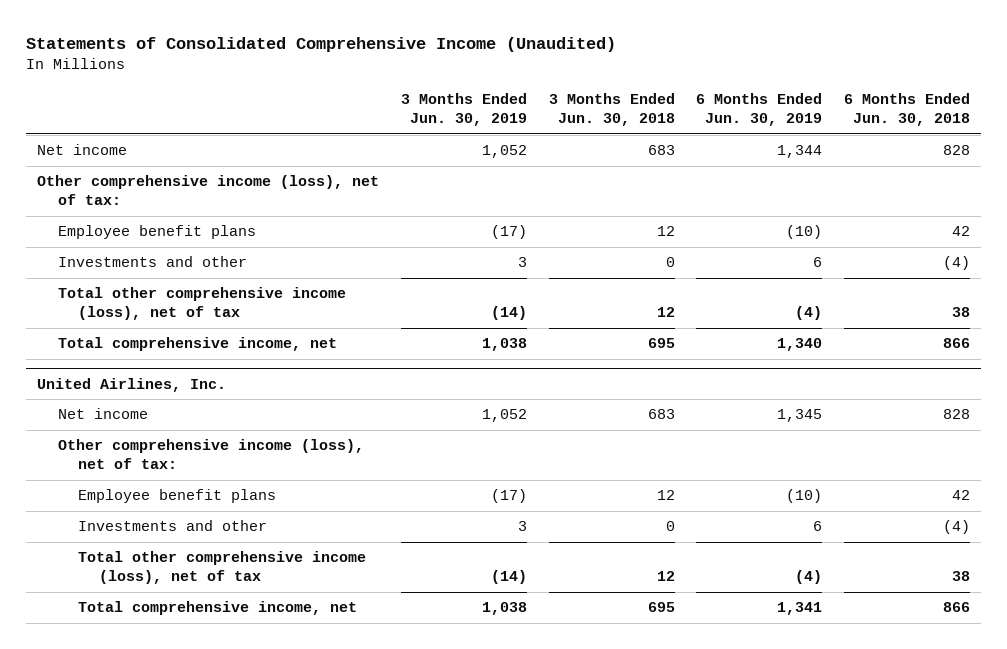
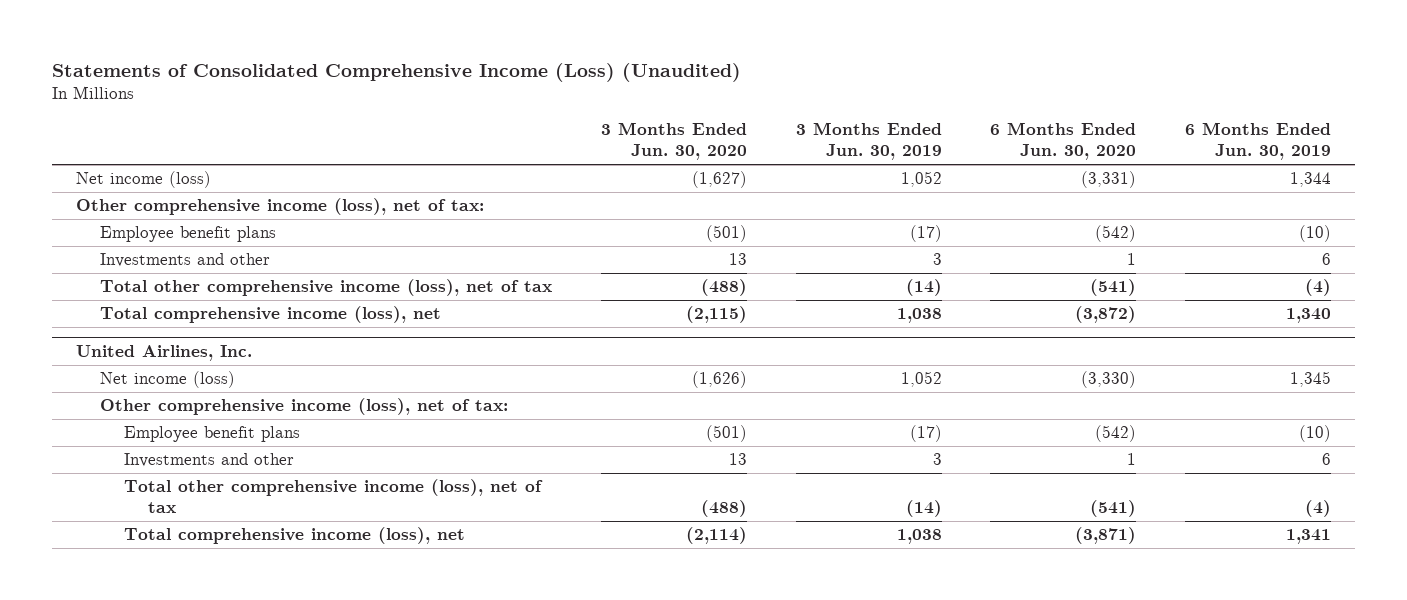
[25,37,616,53] Statements of Consolidated Comprehensive Income (Unaudited) -> [51,63,741,83] Statements of Consolidated Comprehensive Income (Loss) (Unaudited)
[548,93,675,127] 3 Months Ended Jun. 30, 2018 -> none
[844,93,971,127] 6 Months Ended Jun. 30, 2018 -> none
none -> [600,121,747,161] 3 Months Ended Jun. 30, 2020
none -> [990,121,1137,161] 6 Months Ended Jun. 30, 2020
[36,144,127,156] Net income -> [76,171,212,189] Net income (loss)
[57,337,337,352] Total comprehensive income, net -> [100,306,442,324] Total comprehensive income (loss), net
[57,408,148,420] Net income -> [100,371,236,389] Net income (loss)
[78,601,358,616] Total comprehensive income, net -> [123,527,465,545] Total comprehensive income (loss), net

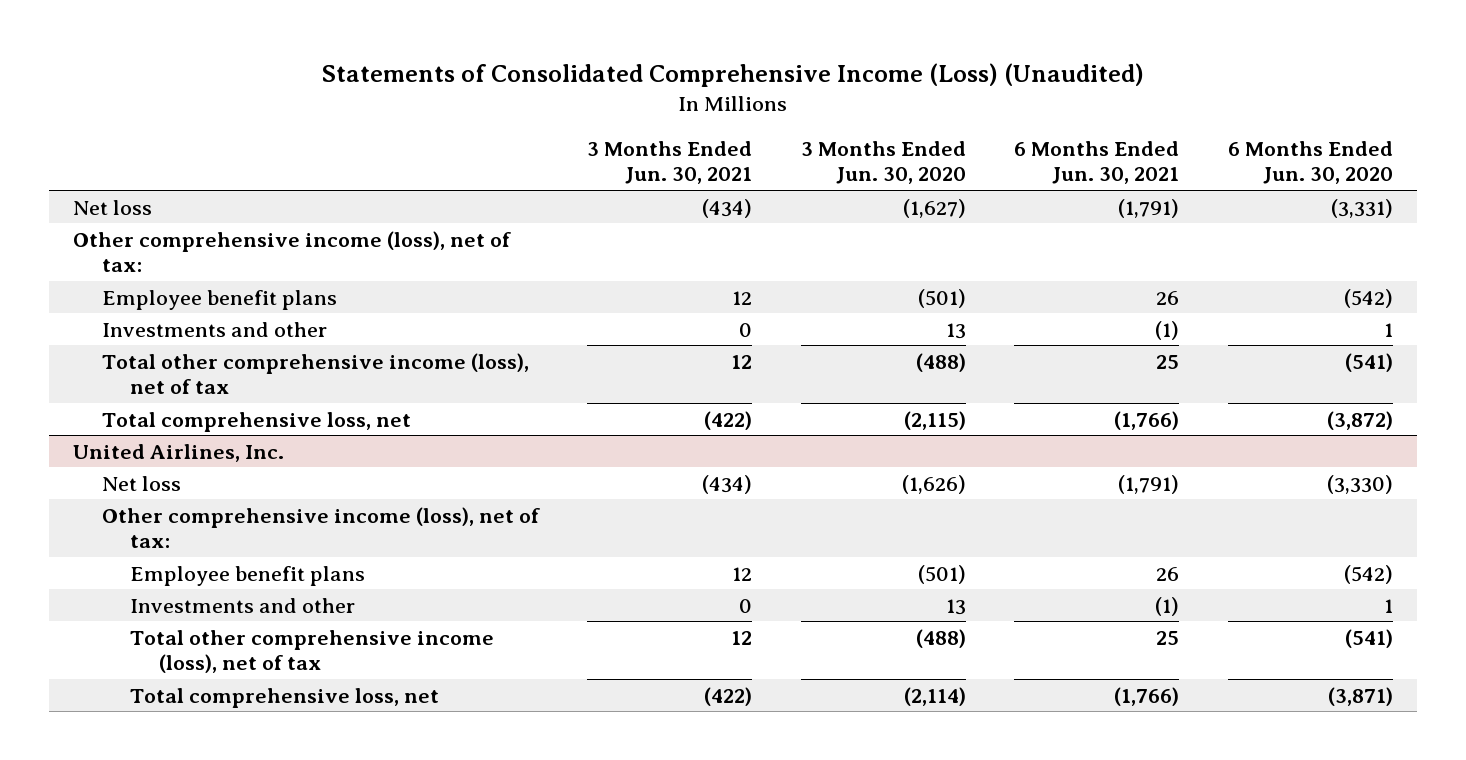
[795,121,942,161] 3 Months Ended Jun. 30, 2019 -> none
[1184,121,1331,161] 6 Months Ended Jun. 30, 2019 -> none
none -> [587,140,753,185] 3 Months Ended Jun. 30, 2021
none -> [1014,140,1180,185] 6 Months Ended Jun. 30, 2021
[76,171,212,189] Net income (loss) -> [73,199,153,215] Net loss
[100,306,442,324] Total comprehensive income (loss), net -> [101,411,411,432] Total comprehensive loss, net
[100,371,236,389] Net income (loss) -> [101,475,181,491] Net loss
[123,527,465,545] Total comprehensive income (loss), net -> [130,687,440,708] Total comprehensive loss, net

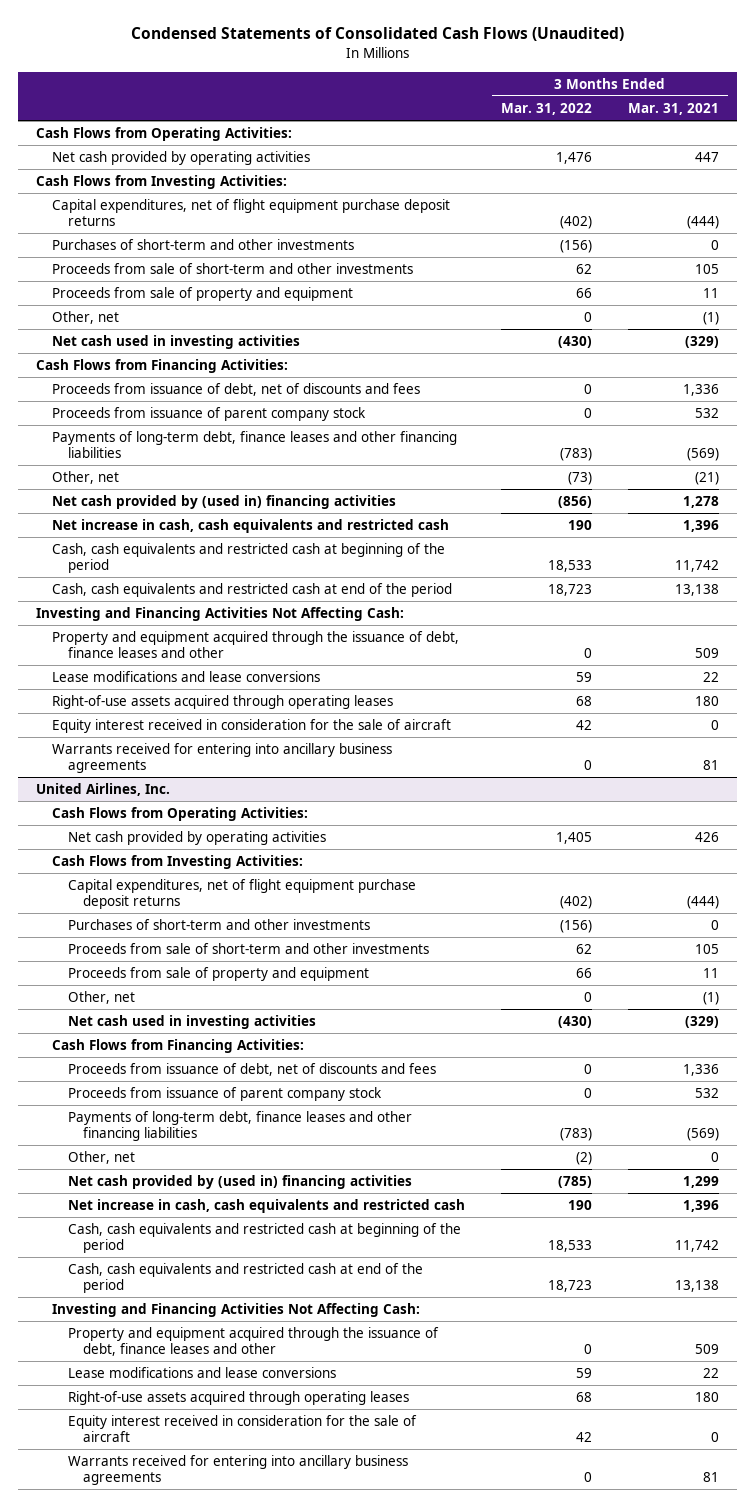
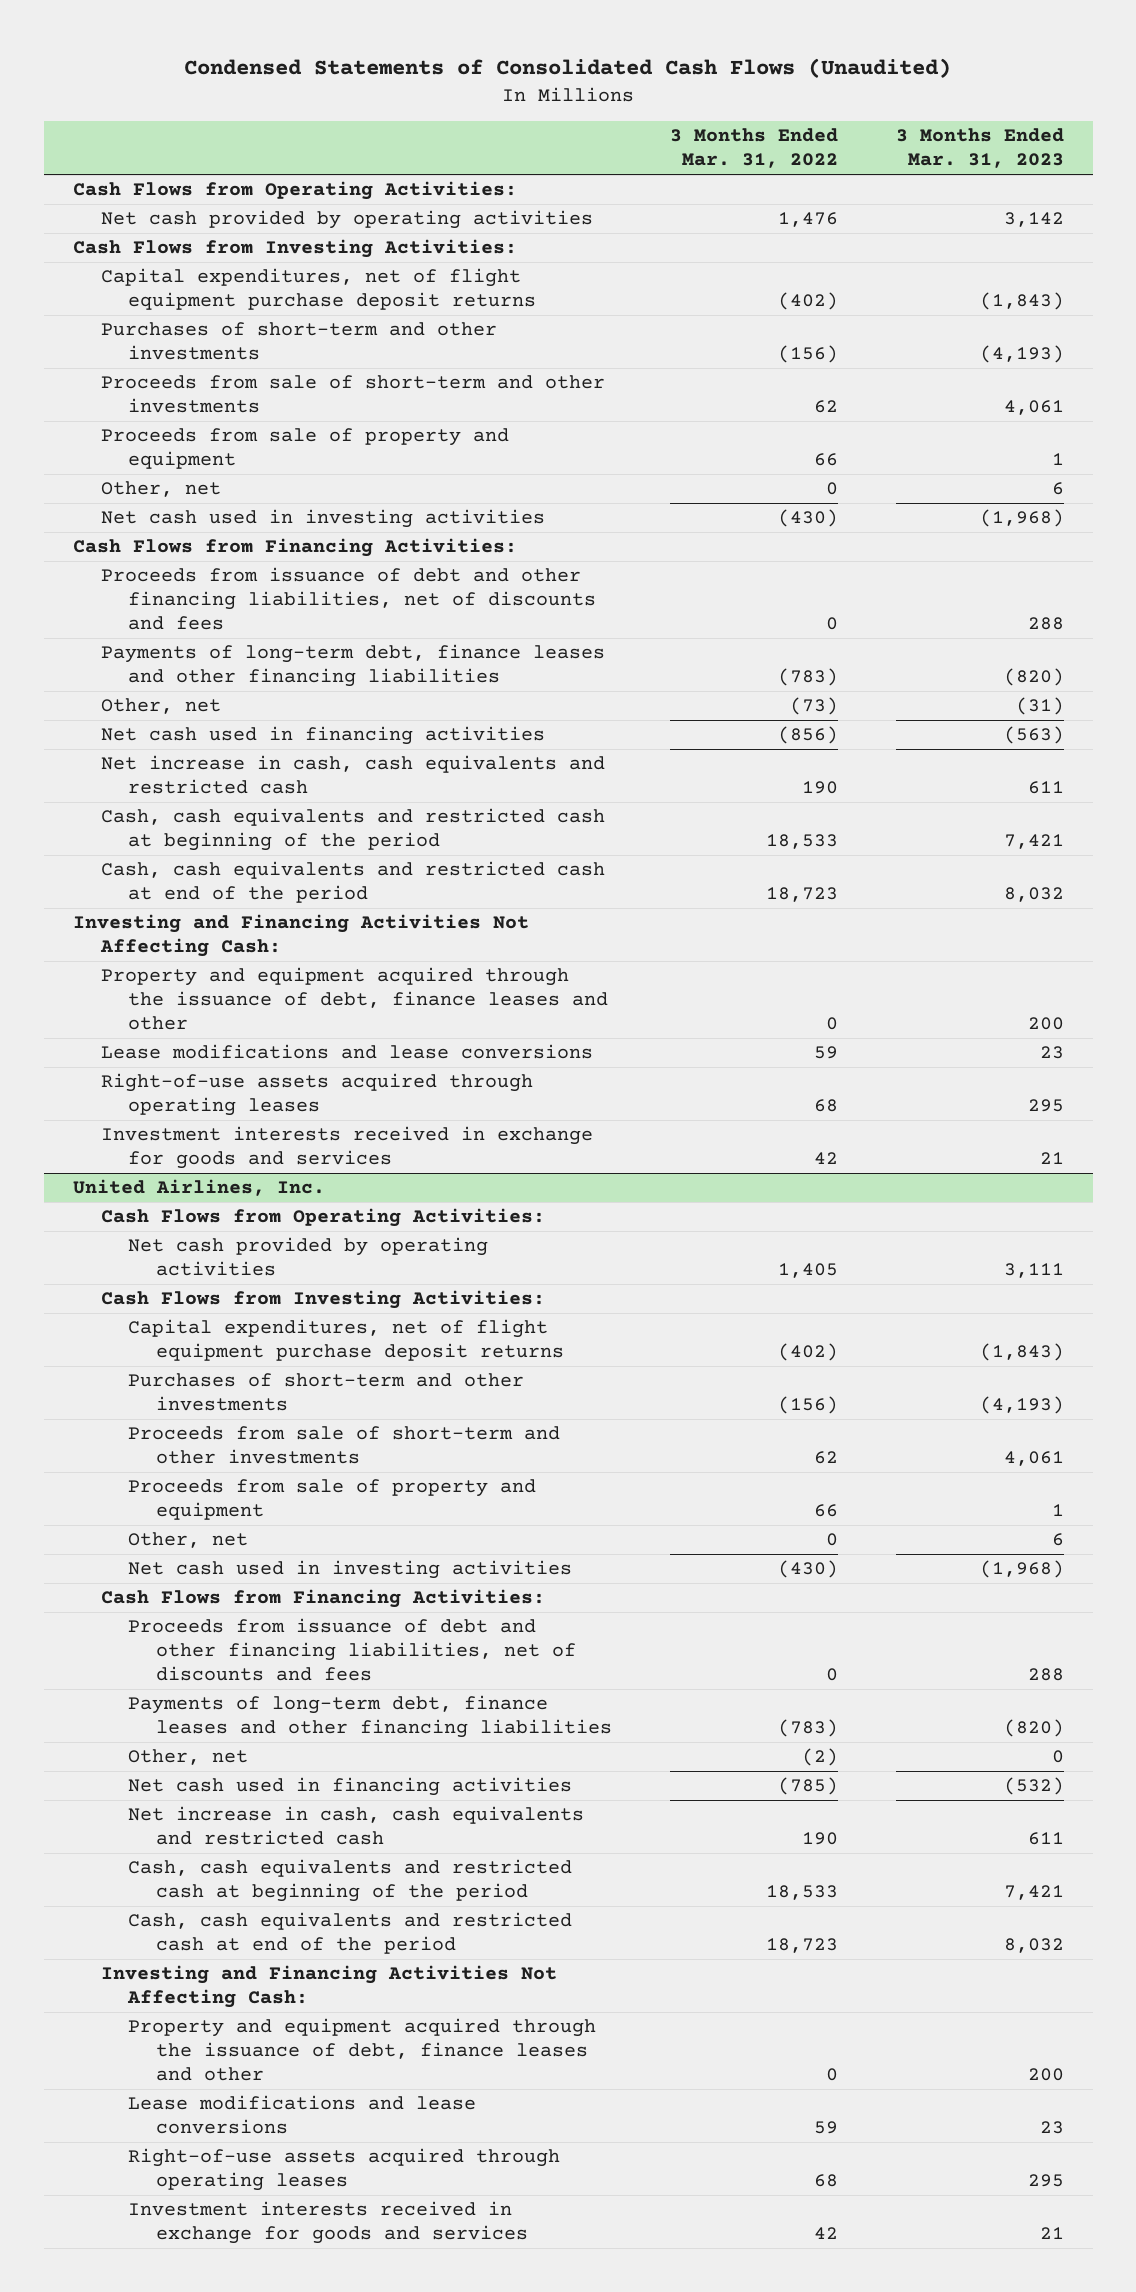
[628,102,720,115] Mar. 31, 2021 -> none
none -> [895,128,1064,169] 3 Months Ended Mar. 31, 2023
[51,407,366,422] Proceeds from issuance of parent company stock -> none
[51,383,420,397] Proceeds from issuance of debt, net of discounts and fees -> [100,567,597,631] Proceeds from issuance of debt and other financing liabilities, net of discounts and fees
[51,495,396,510] Net cash provided by (used in) financing activities -> [100,726,545,746] Net cash used in financing activities
[51,719,451,734] Equity interest received in consideration for the sale of aircraft -> none
[51,743,392,773] Warrants received for entering into ancillary business agreements -> none
none -> [100,1126,593,1170] Investment interests received in exchange for goods and services
[67,1087,382,1102] Proceeds from issuance of parent company stock -> none
[67,1063,436,1077] Proceeds from issuance of debt, net of discounts and fees -> [128,1618,577,1682] Proceeds from issuance of debt and other financing liabilities, net of discounts and fees
[67,1175,412,1190] Net cash provided by (used in) financing activities -> [128,1777,573,1797] Net cash used in financing activities
[67,1415,417,1442] Equity interest received in consideration for the sale of aircraft -> none
[67,1455,408,1485] Warrants received for entering into ancillary business agreements -> none
none -> [128,2201,529,2245] Investment interests received in exchange for goods and services

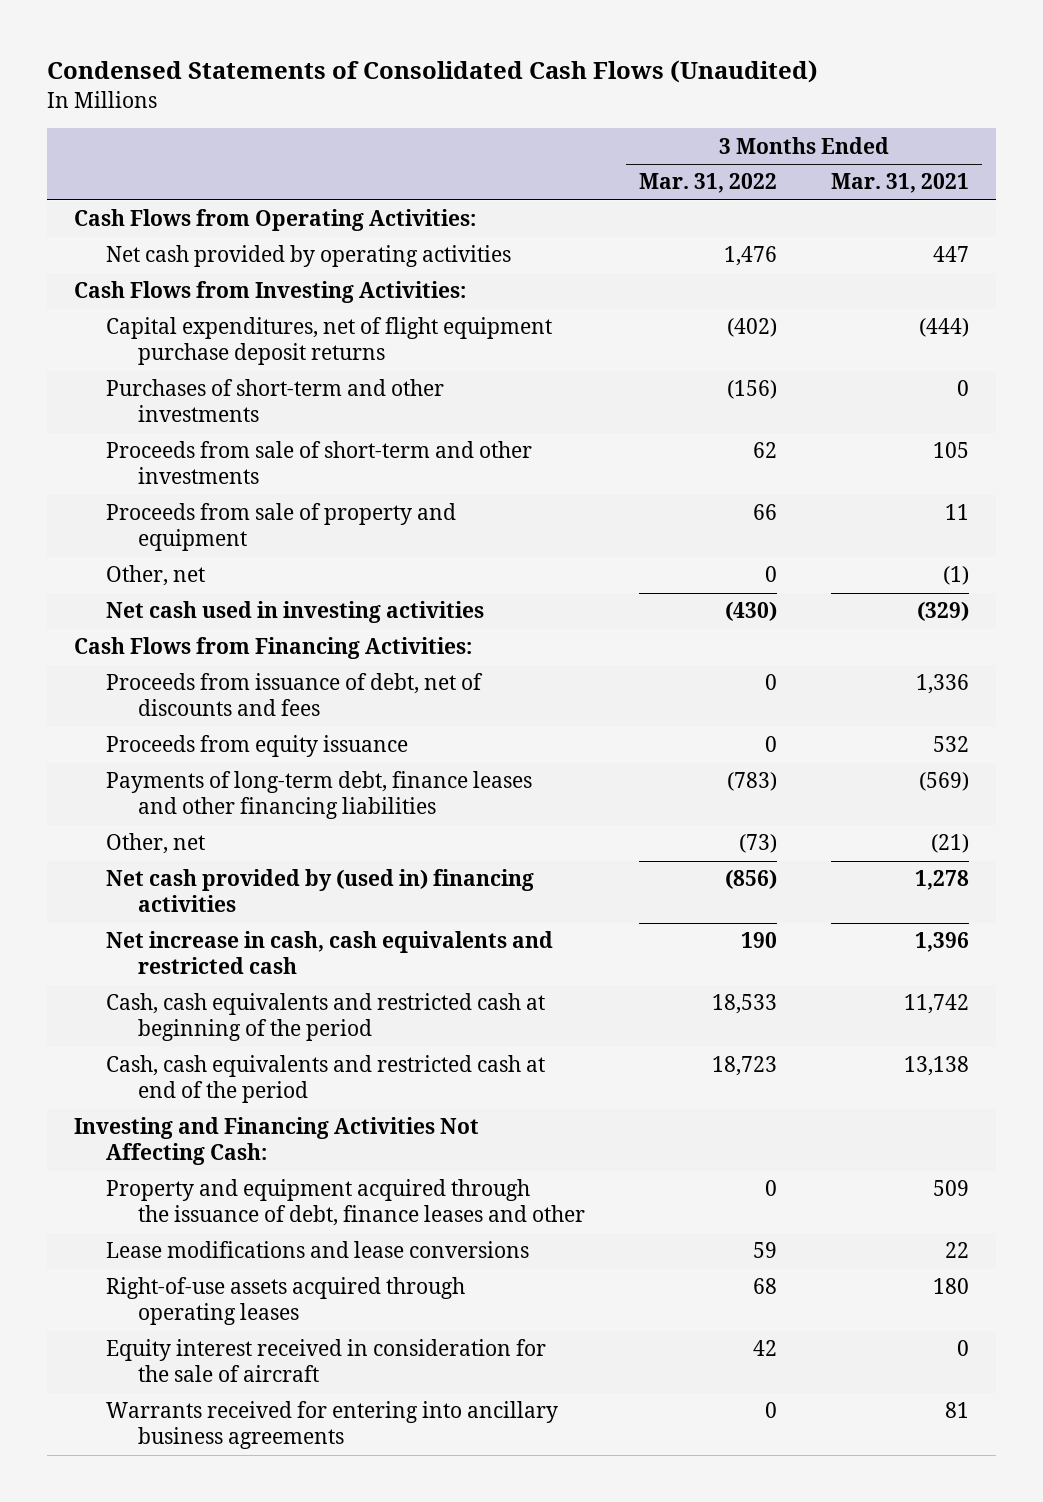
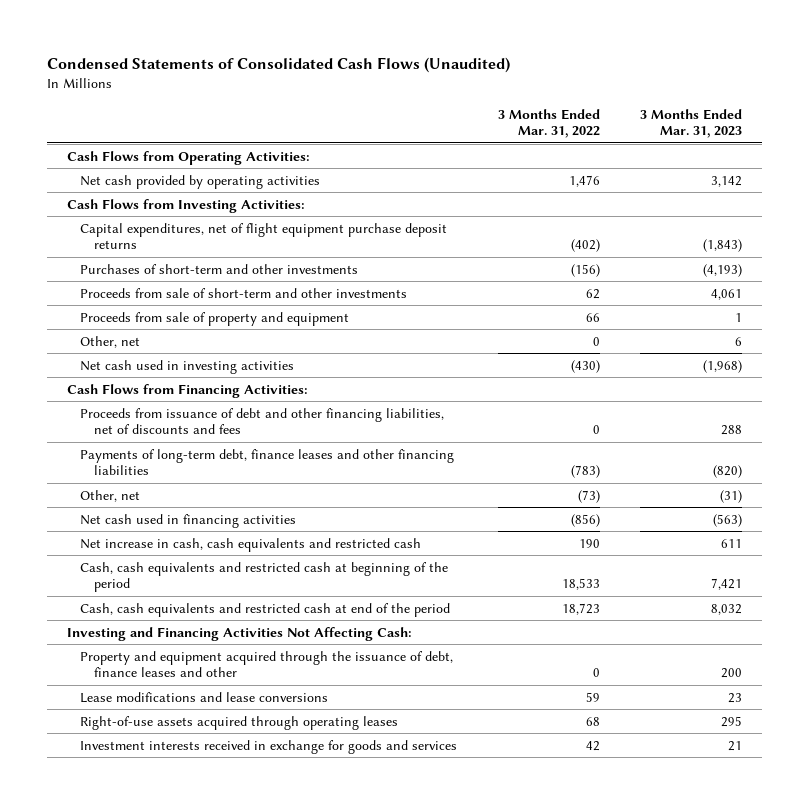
[830,173,969,194] Mar. 31, 2021 -> none
none -> [639,109,742,139] 3 Months Ended Mar. 31, 2023
[106,735,409,758] Proceeds from equity issuance -> none
[106,673,484,717] Proceeds from issuance of debt, net of discounts and fees -> [80,407,445,434] Proceeds from issuance of debt and other financing liabilities, net of discounts and fees
[106,869,535,913] Net cash provided by (used in) financing activities -> [80,513,297,528] Net cash used in financing activities
[106,1339,547,1383] Equity interest received in consideration for the sale of aircraft -> none
[106,1401,559,1450] Warrants received for entering into ancillary business agreements -> none
none -> [80,739,458,754] Investment interests received in exchange for goods and services

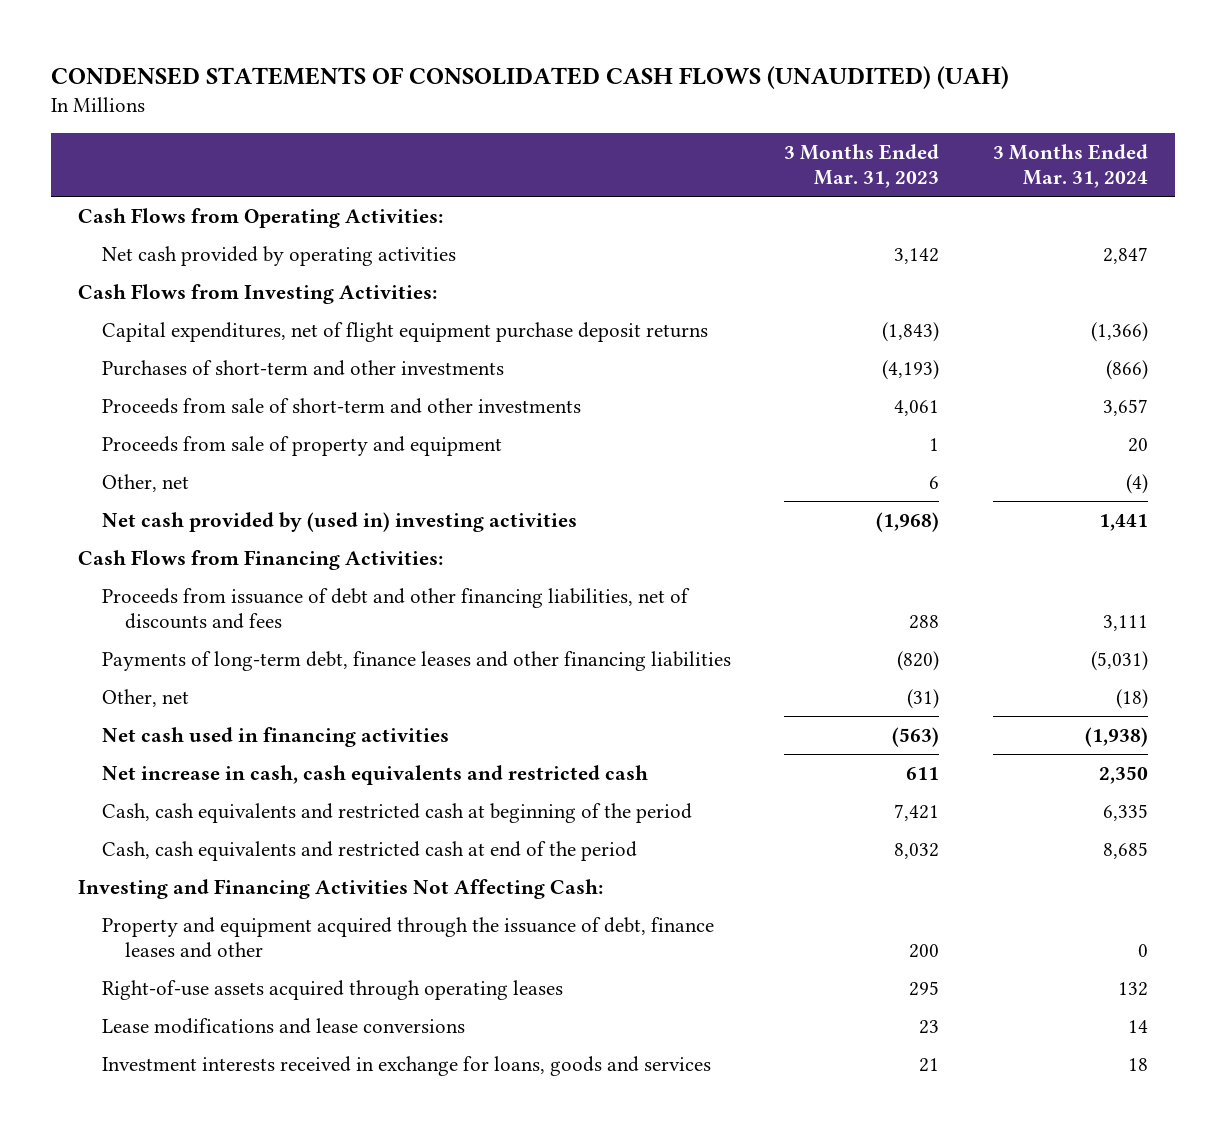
[47,57,511,74] Condensed Statements of Consolidated Cash Flows (Unaudited) -> [51,65,1010,89] CONDENSED STATEMENTS OF CONSOLIDATED CASH FLOWS (UNAUDITED) (UAH)
[497,109,600,139] 3 Months Ended Mar. 31, 2022 -> none
none -> [993,144,1149,189] 3 Months Ended Mar. 31, 2024
[80,359,295,374] Net cash used in investing activities -> [101,511,577,532] Net cash provided by (used in) investing activities
[80,691,329,703] Lease modifications and lease conversions -> [101,1017,465,1034] Lease modifications and lease conversions
[80,739,458,754] Investment interests received in exchange for goods and services -> [101,1055,711,1076] Investment interests received in exchange for loans, goods and services

